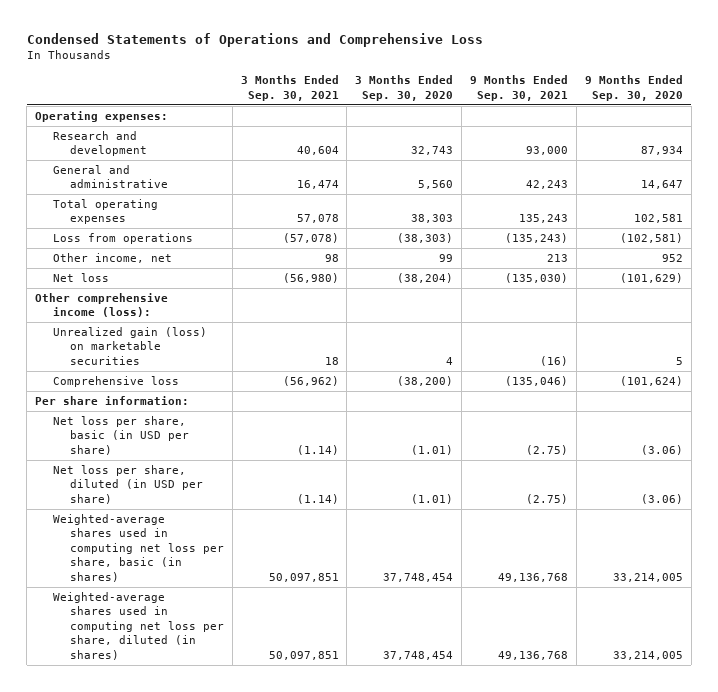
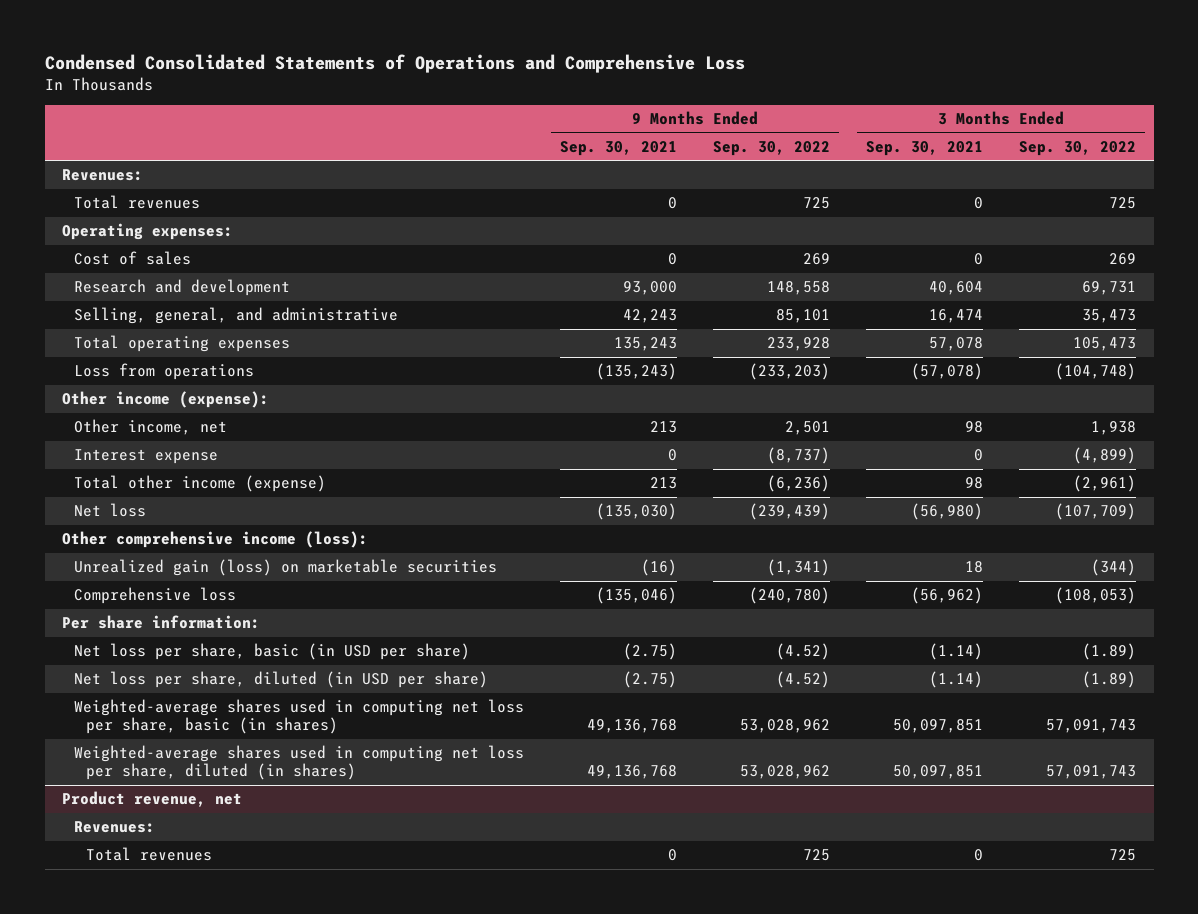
[26,33,483,48] Condensed Statements of Operations and Comprehensive Loss -> [44,53,745,73] Condensed Consolidated Statements of Operations and Comprehensive Loss
[355,75,454,101] 3 Months Ended Sep. 30, 2020 -> none
[584,75,683,101] 9 Months Ended Sep. 30, 2020 -> none
none -> [712,141,830,157] Sep. 30, 2022
none -> [1018,141,1136,157] Sep. 30, 2022
none -> [62,169,144,182] Revenues:
none -> [74,195,201,210] Total revenues
none -> [74,251,192,266] Cost of sales
[52,164,168,189] General and administrative -> [74,307,399,325] Selling, general, and administrative
none -> [62,391,270,409] Other income (expense):
none -> [74,449,219,465] Interest expense
none -> [74,475,327,493] Total other income (expense)
none -> [62,791,243,808] Product revenue, net
none -> [74,821,156,834] Revenues:
none -> [85,847,212,862] Total revenues

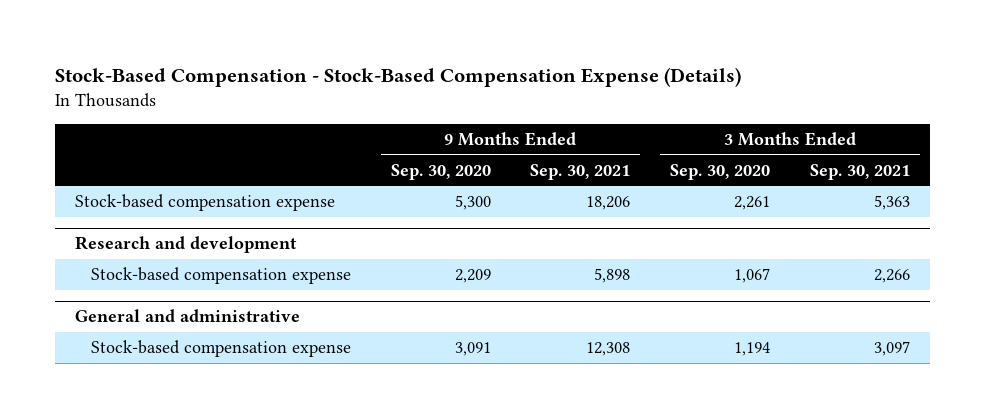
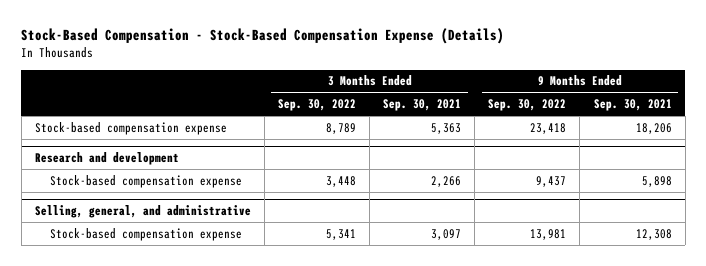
[390,163,491,180] Sep. 30, 2020 -> none
[670,163,771,180] Sep. 30, 2020 -> none
none -> [277,99,356,112] Sep. 30, 2022
none -> [488,99,567,112] Sep. 30, 2022
[74,309,300,323] General and administrative -> [34,205,251,219] Selling, general, and administrative

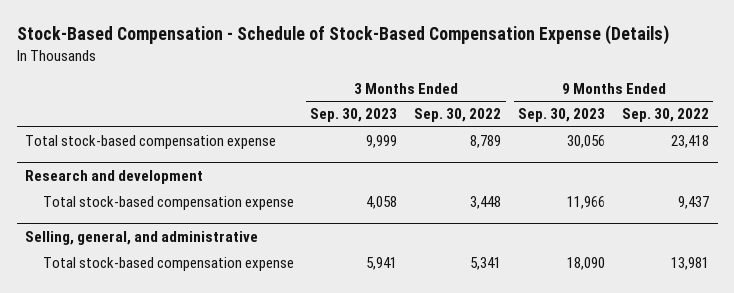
[21,28,505,45] Stock-Based Compensation - Stock-Based Compensation Expense (Details) -> [16,25,669,46] Stock-Based Compensation - Schedule of Stock-Based Compensation Expense (Details)
[383,99,462,112] Sep. 30, 2021 -> none
[593,99,672,112] Sep. 30, 2021 -> none
none -> [310,108,398,123] Sep. 30, 2023
none -> [518,108,606,123] Sep. 30, 2023
[34,121,227,135] Stock-based compensation expense -> [25,135,277,150] Total stock-based compensation expense
[50,174,243,188] Stock-based compensation expense -> [42,196,294,211] Total stock-based compensation expense
[50,227,243,241] Stock-based compensation expense -> [42,257,294,272] Total stock-based compensation expense

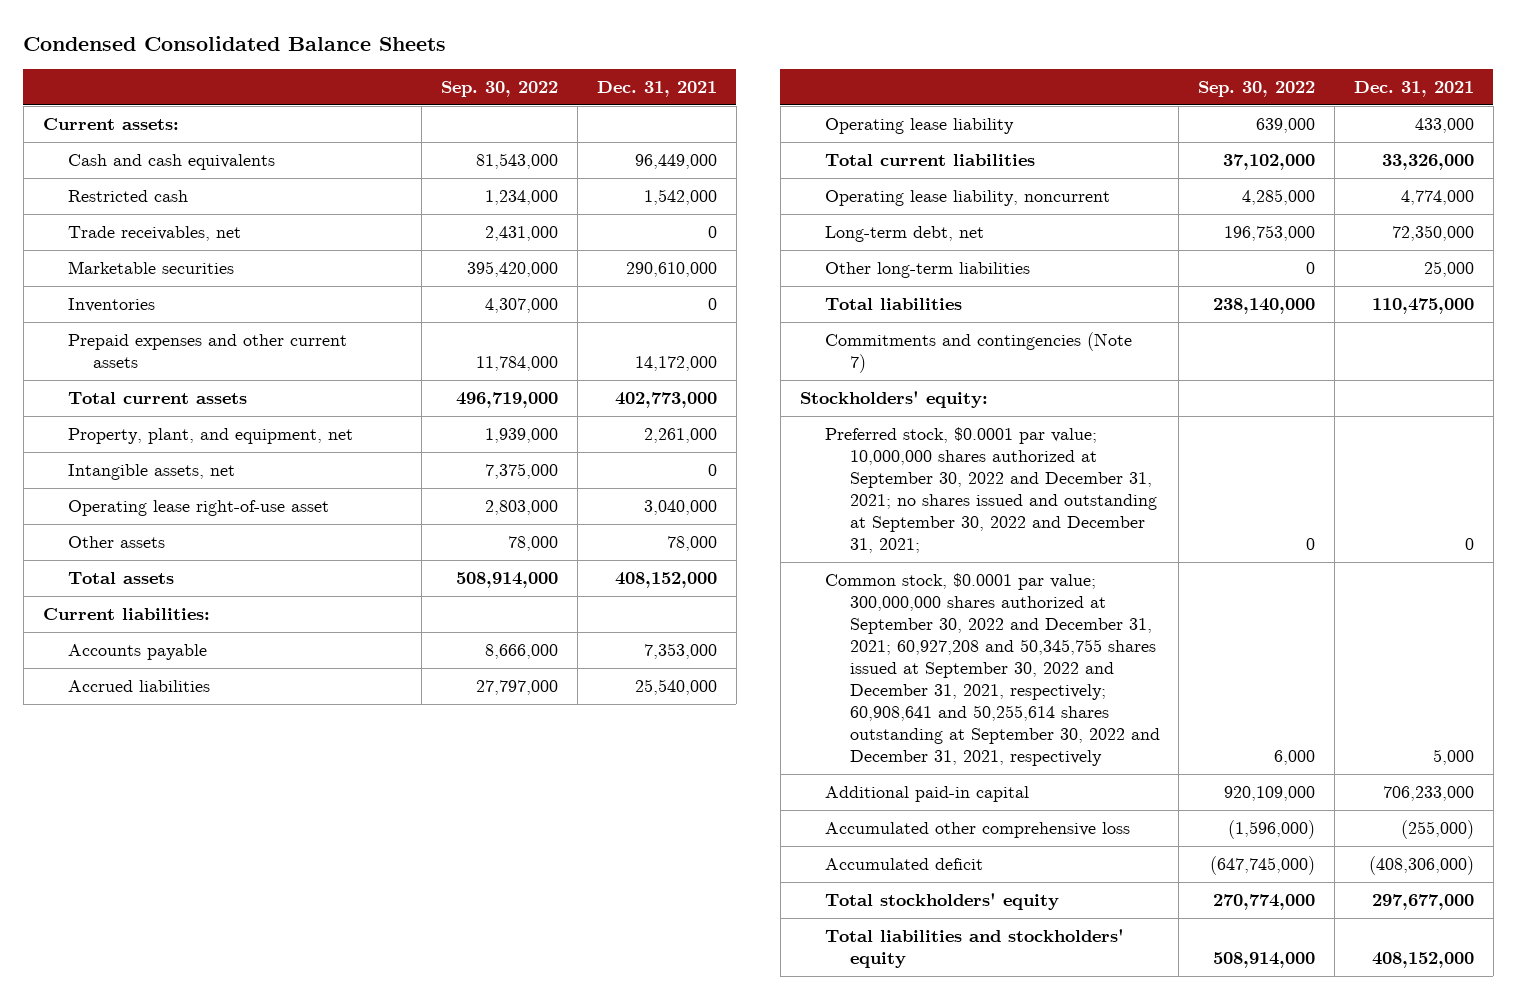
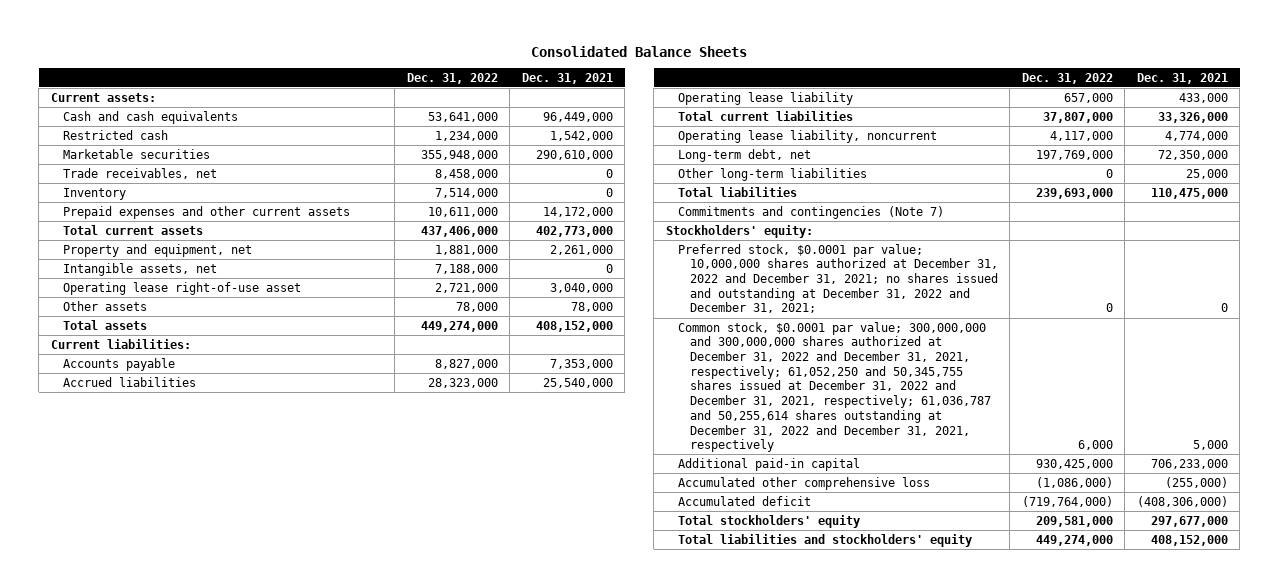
[23,35,447,51] Condensed Consolidated Balance Sheets -> [531,45,748,57] Consolidated Balance Sheets
[441,80,559,97] Sep. 30, 2022 -> none
none -> [406,72,498,84] Dec. 31, 2022
[67,226,241,242] Trade receivables, net -> [62,167,217,179] Trade receivables, net
[67,298,155,313] Inventories -> [62,187,126,200] Inventory
[67,428,353,445] Property, plant, and equipment, net -> [62,243,252,257] Property and equipment, net
[824,427,1157,553] Preferred stock, $0.0001 par value; 10,000,000 shares authorized at September 30, 2022 and December 31, 2021; no shares issued and outstanding at September 30, 2022 and December 31, 2021; -> [677,243,998,314] Preferred stock, $0.0001 par value; 10,000,000 shares authorized at December 31, 2022 and December 31, 2021; no shares issued and outstanding at December 31, 2022 and December 31, 2021;
[824,573,1160,766] Common stock, $0.0001 par value; 300,000,000 shares authorized at September 30, 2022 and December 31, 2021; 60,927,208 and 50,345,755 shares issued at September 30, 2022 and December 31, 2021, respectively; 60,908,641 and 50,255,614 shares outstanding at September 30, 2022 and December 31, 2021, respectively -> [677,321,991,453] Common stock, $0.0001 par value; 300,000,000 and 300,000,000 shares authorized at December 31, 2022 and December 31, 2021, respectively; 61,052,250 and 50,345,755 shares issued at December 31, 2022 and December 31, 2021, respectively; 61,036,787 and 50,255,614 shares outstanding at December 31, 2022 and December 31, 2021, respectively

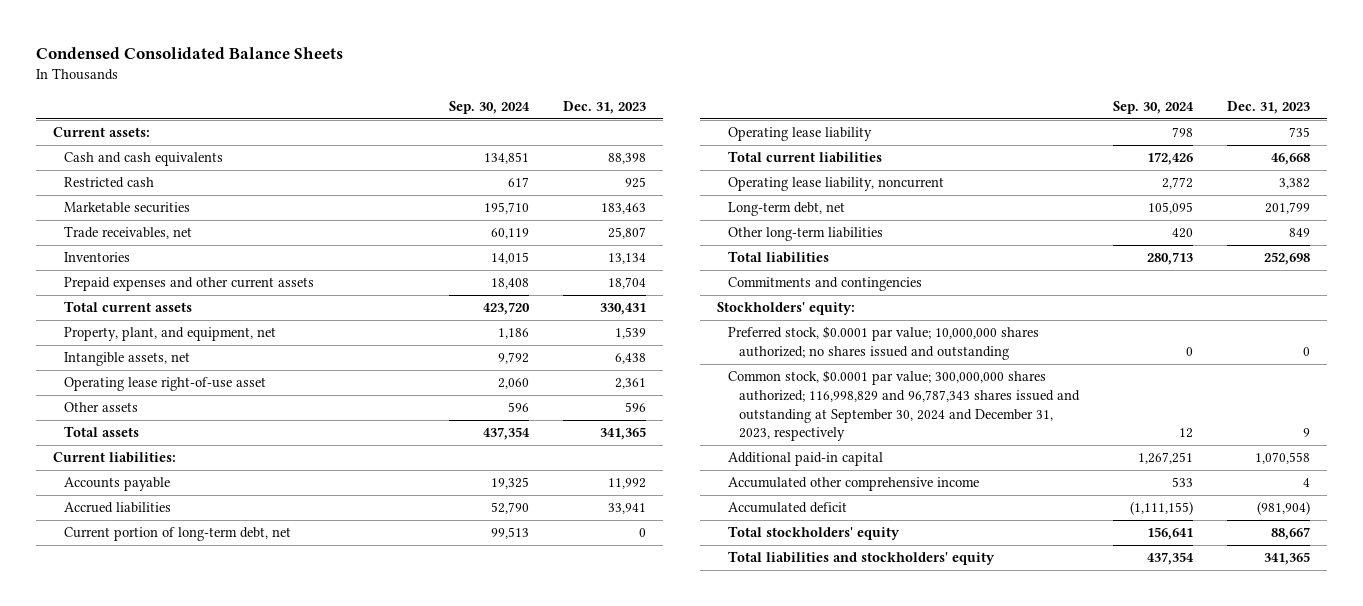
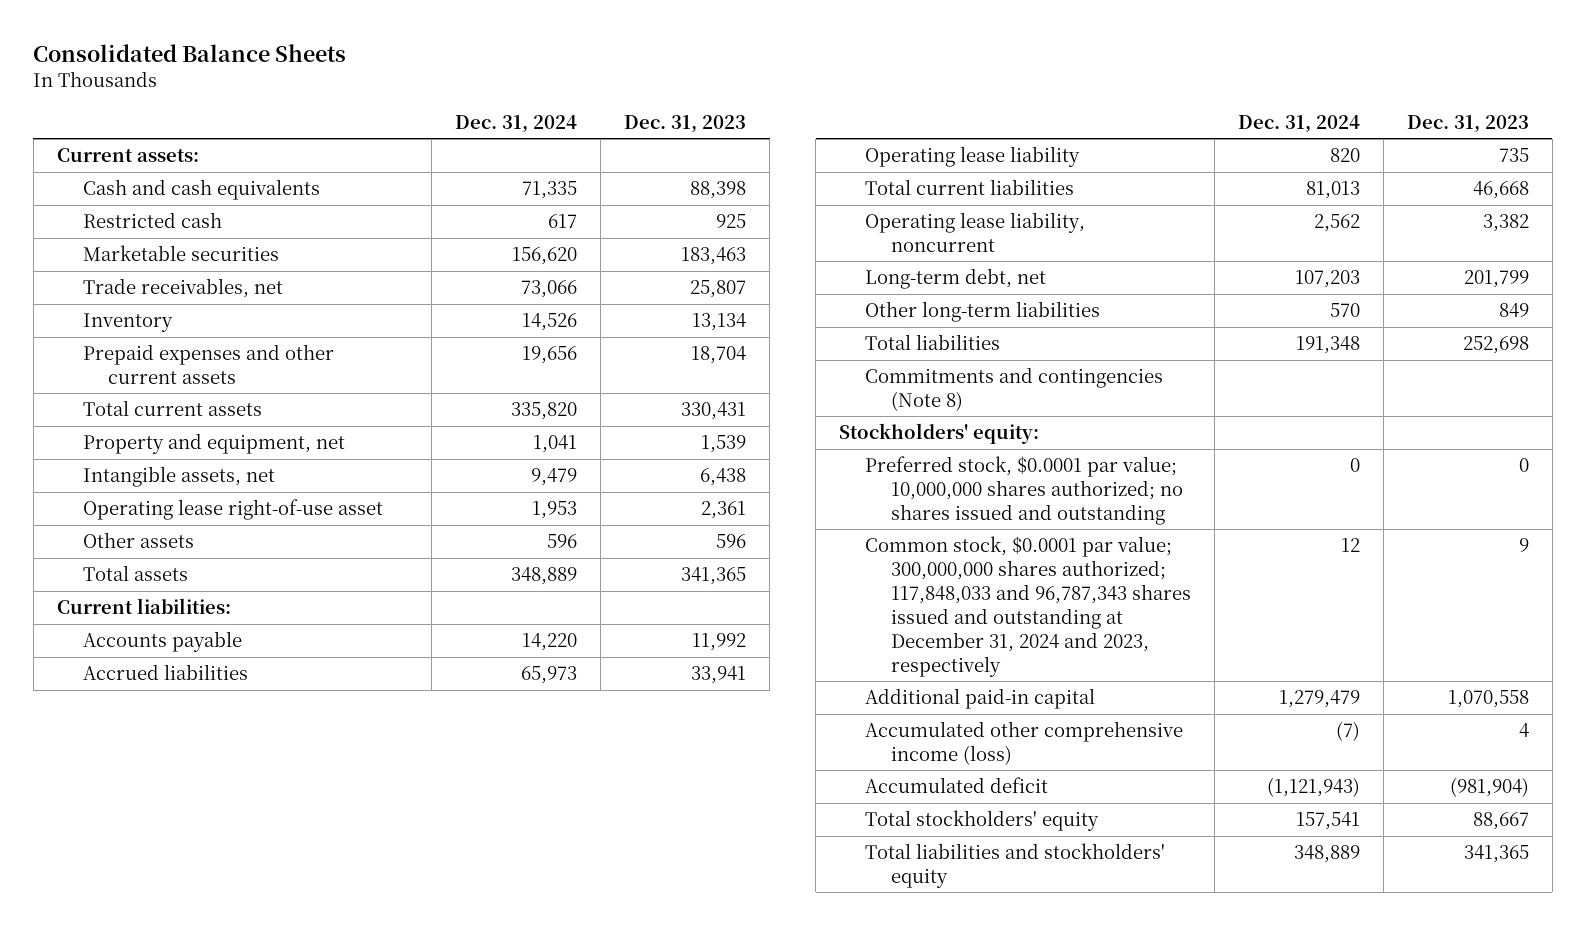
[36,47,344,60] Condensed Consolidated Balance Sheets -> [33,43,347,62] Consolidated Balance Sheets
[449,101,531,115] Sep. 30, 2024 -> none
none -> [455,114,578,133] Dec. 31, 2024
[64,252,131,263] Inventories -> [82,313,173,333] Inventory
[64,327,277,342] Property, plant, and equipment, net -> [82,433,345,455] Property and equipment, net
[64,527,292,542] Current portion of long-term debt, net -> none
[727,277,922,292] Commitments and contingencies -> [865,367,1164,411] Commitments and contingencies (Note 8)
[727,370,1080,442] Common stock, $0.0001 par value; 300,000,000 shares authorized; 116,998,829 and 96,787,343 shares issued and outstanding at September 30, 2024 and December 31, 2023, respectively -> [865,536,1192,677] Common stock, $0.0001 par value; 300,000,000 shares authorized; 117,848,033 and 96,787,343 shares issued and outstanding at December 31, 2024 and 2023, respectively
[727,477,979,492] Accumulated other comprehensive income -> [865,721,1184,765] Accumulated other comprehensive income (loss)

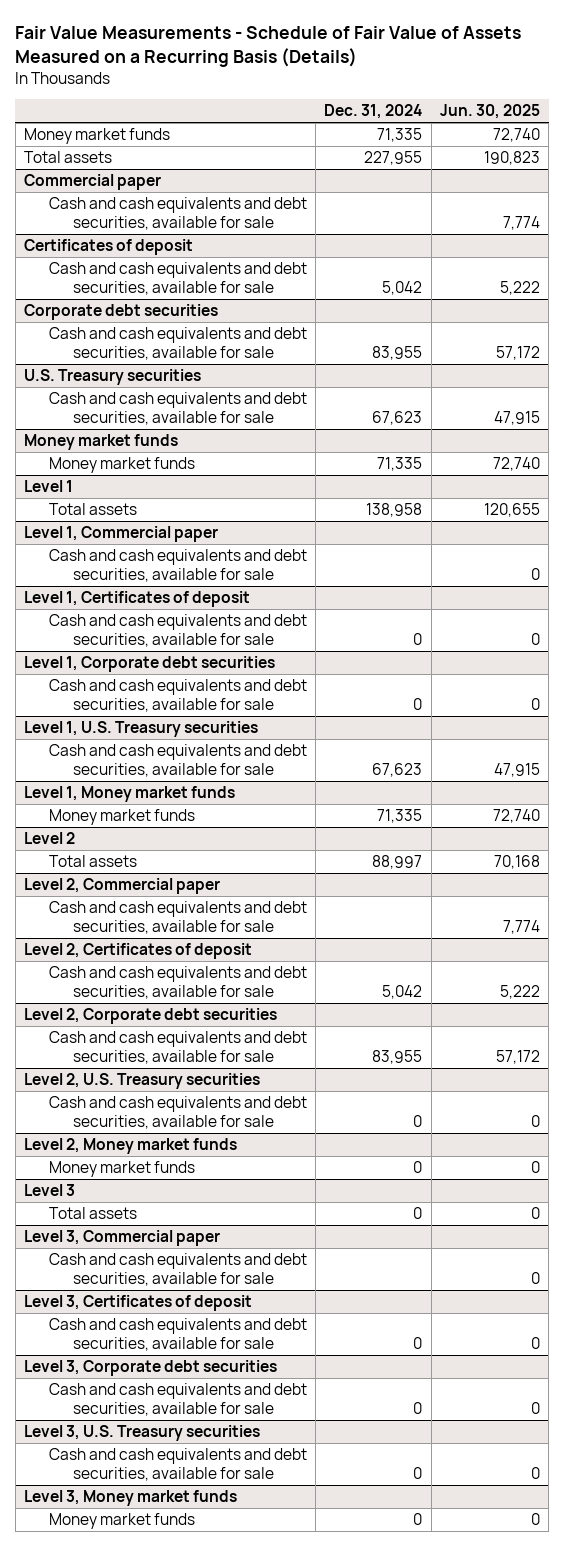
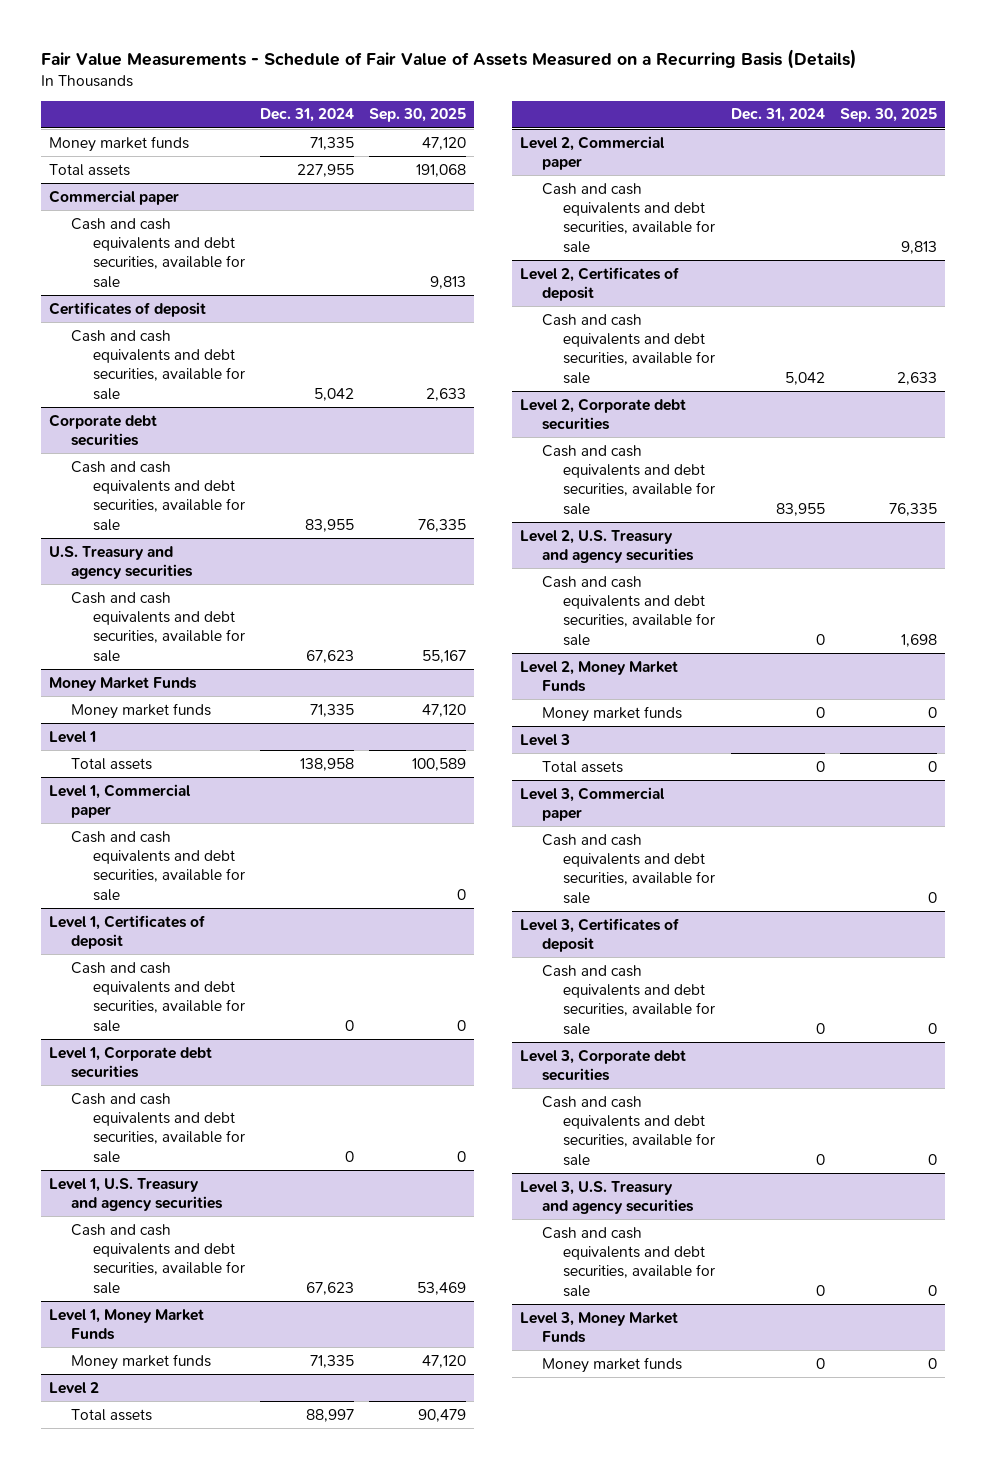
[439,104,540,120] Jun. 30, 2025 -> none
none -> [369,108,467,123] Sep. 30, 2025
[24,369,202,386] U.S. Treasury securities -> [48,545,193,579] U.S. Treasury and agency securities
[24,434,179,451] Money market funds -> [48,676,197,691] Money Market Funds
[24,721,259,738] Level 1, U.S. Treasury securities -> [48,1177,223,1211] Level 1, U.S. Treasury and agency securities
[24,786,236,803] Level 1, Money market funds -> [48,1308,204,1340] Level 1, Money Market Funds
[24,1073,261,1090] Level 2, U.S. Treasury securities -> [519,529,694,563] Level 2, U.S. Treasury and agency securities
[24,1138,238,1155] Level 2, Money market funds -> [519,660,678,692] Level 2, Money Market Funds
[24,1425,261,1442] Level 3, U.S. Treasury securities -> [519,1180,694,1214] Level 3, U.S. Treasury and agency securities
[24,1490,238,1507] Level 3, Money market funds -> [519,1311,678,1343] Level 3, Money Market Funds

